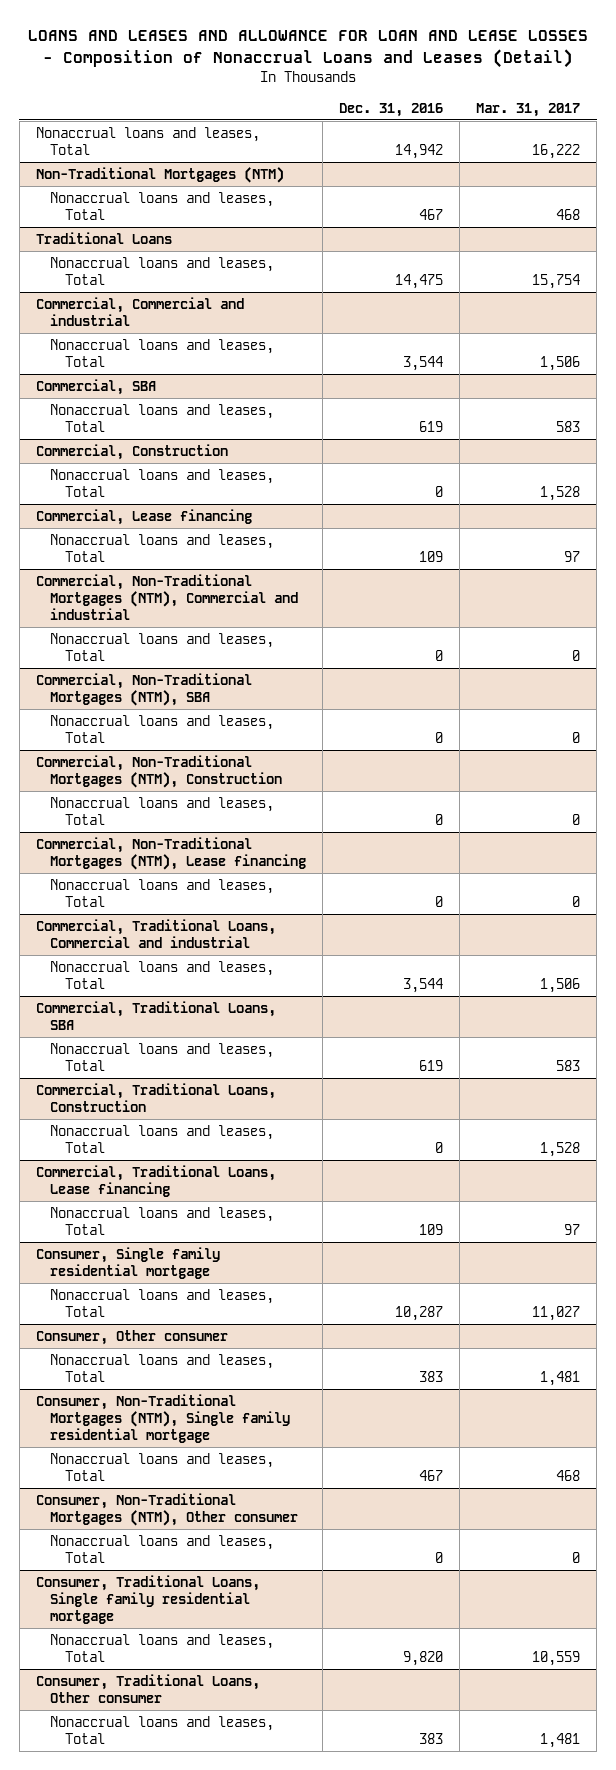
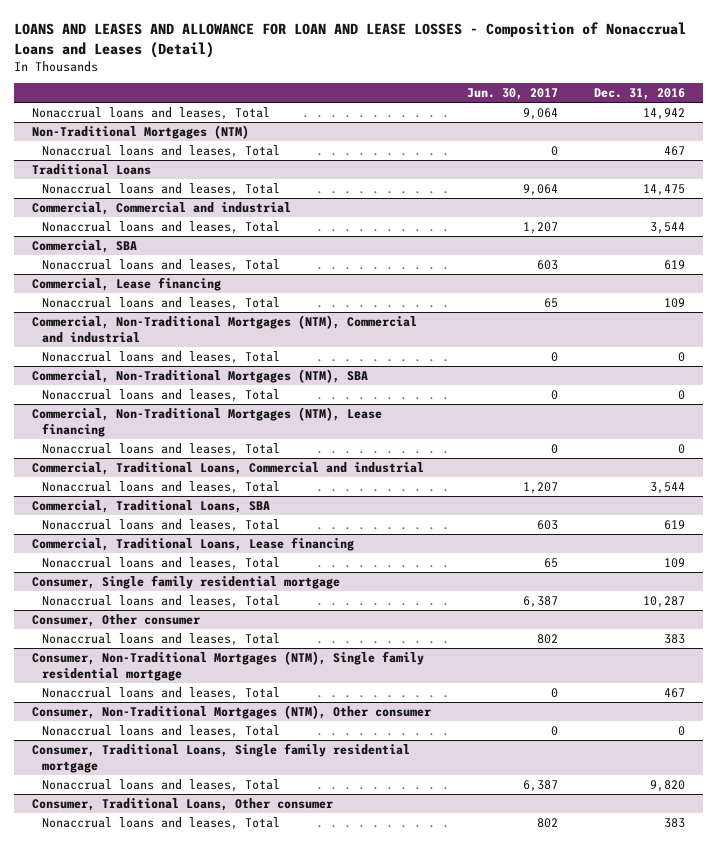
[476,102,581,117] Mar. 31, 2017 -> none
none -> [466,88,558,101] Jun. 30, 2017
[35,443,228,460] Commercial, Construction -> none
[50,468,275,497] Nonaccrual loans and leases, Total -> none
[35,754,283,788] Commercial, Non-Traditional Mortgages (NTM), Construction -> none
[50,796,275,825] Nonaccrual loans and leases, Total -> none
[35,1082,276,1112] Commercial, Traditional Loans, Construction -> none
[50,1124,275,1153] Nonaccrual loans and leases, Total -> none

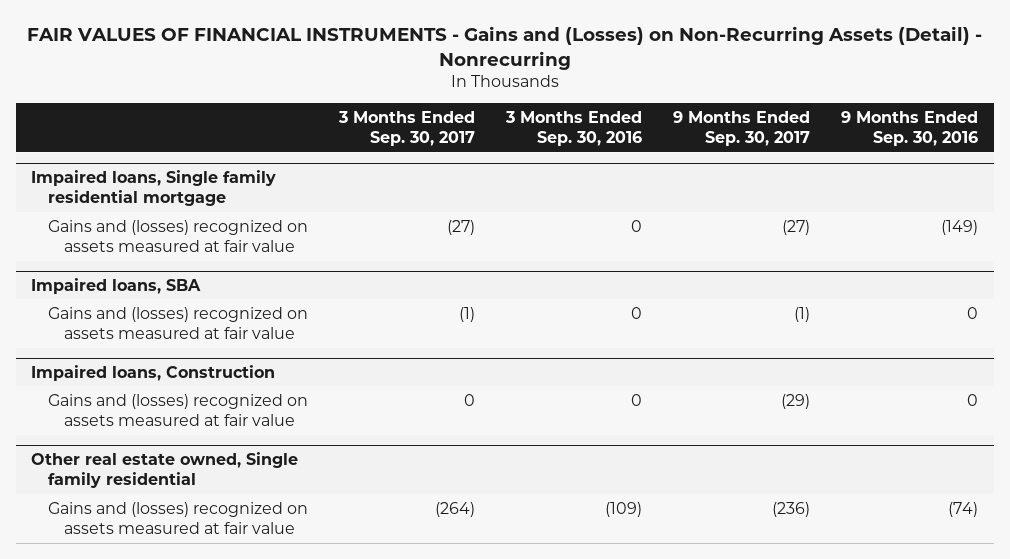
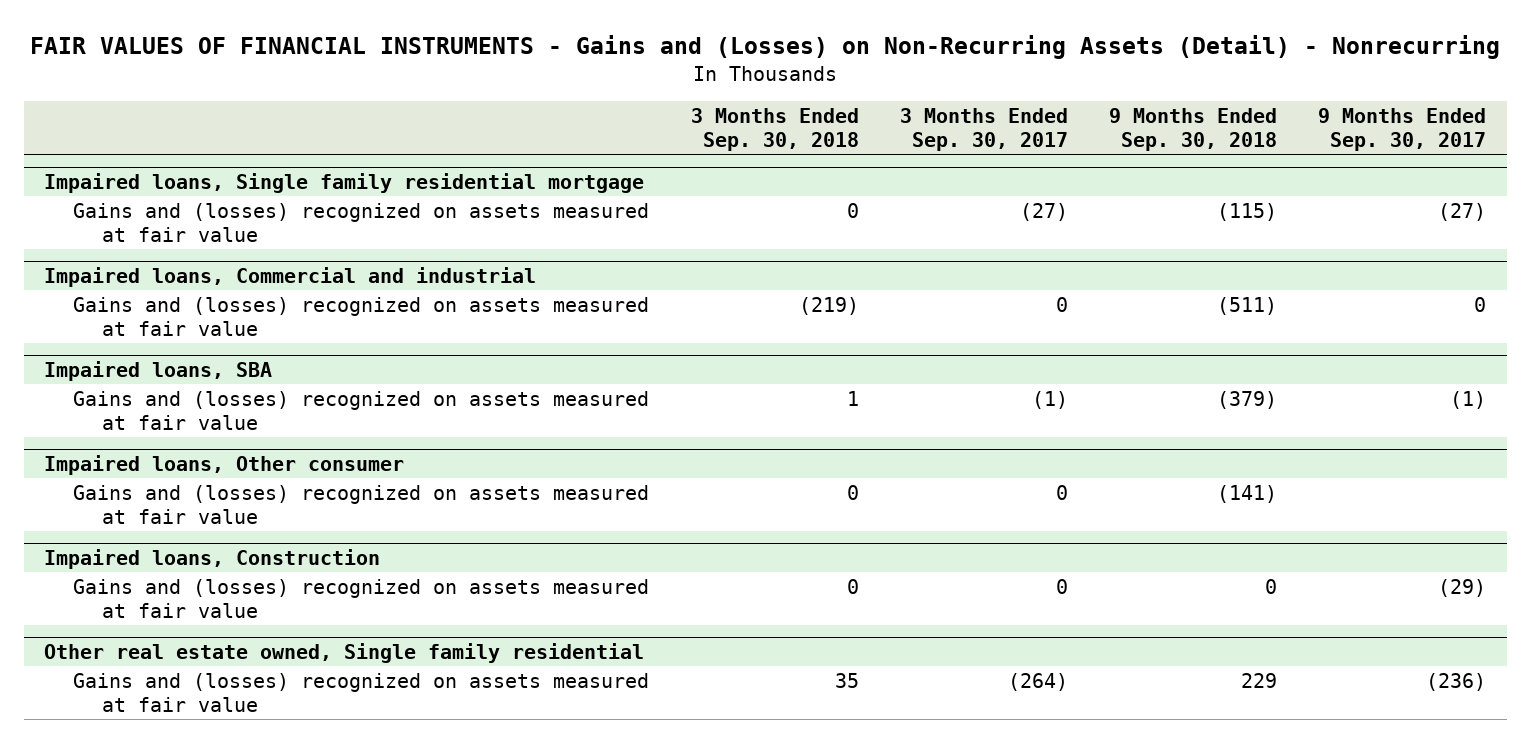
[505,111,643,147] 3 Months Ended Sep. 30, 2016 -> none
[841,111,979,147] 9 Months Ended Sep. 30, 2016 -> none
none -> [690,107,859,151] 3 Months Ended Sep. 30, 2018
none -> [1108,107,1277,151] 9 Months Ended Sep. 30, 2018
none -> [44,266,537,287] Impaired loans, Commercial and industrial
none -> [73,296,650,336] Gains and (losses) recognized on assets measured at fair value
none -> [44,454,405,475] Impaired loans, Other consumer
none -> [73,484,650,524] Gains and (losses) recognized on assets measured at fair value

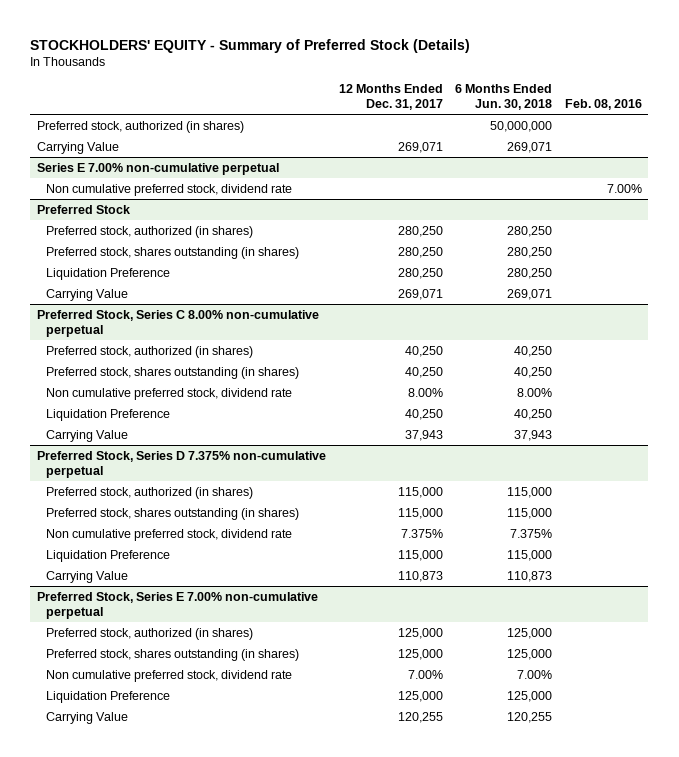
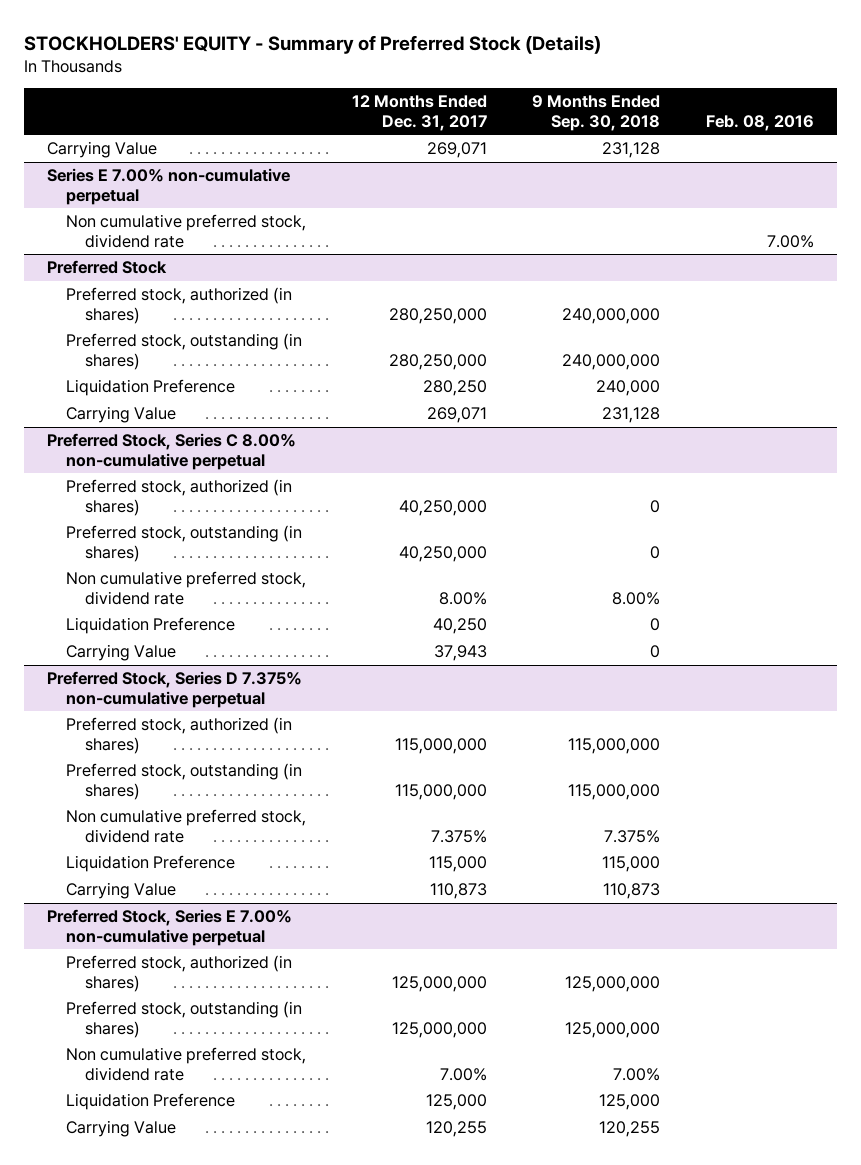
[455,84,553,111] 6 Months Ended Jun. 30, 2018 -> none
none -> [532,95,661,131] 9 Months Ended Sep. 30, 2018
[36,120,244,133] Preferred stock, authorized (in shares) -> none
[397,225,443,237] 280,250 -> [388,307,487,324] 280,250,000
[46,246,300,259] Preferred stock, shares outstanding (in shares) -> [66,333,303,370] Preferred stock, outstanding (in shares)
[397,246,443,258] 280,250 -> [388,353,487,370] 280,250,000
[404,345,443,357] 40,250 -> [398,499,487,516] 40,250,000
[46,366,300,379] Preferred stock, shares outstanding (in shares) -> [66,525,303,562] Preferred stock, outstanding (in shares)
[404,366,443,378] 40,250 -> [398,545,487,562] 40,250,000
[397,486,443,498] 115,000 -> [394,737,487,754] 115,000,000
[46,507,300,520] Preferred stock, shares outstanding (in shares) -> [66,763,303,800] Preferred stock, outstanding (in shares)
[397,507,443,519] 115,000 -> [394,783,487,800] 115,000,000
[397,627,443,639] 125,000 -> [391,975,487,992] 125,000,000
[46,648,300,661] Preferred stock, shares outstanding (in shares) -> [66,1001,303,1038] Preferred stock, outstanding (in shares)
[397,648,443,660] 125,000 -> [391,1021,487,1038] 125,000,000

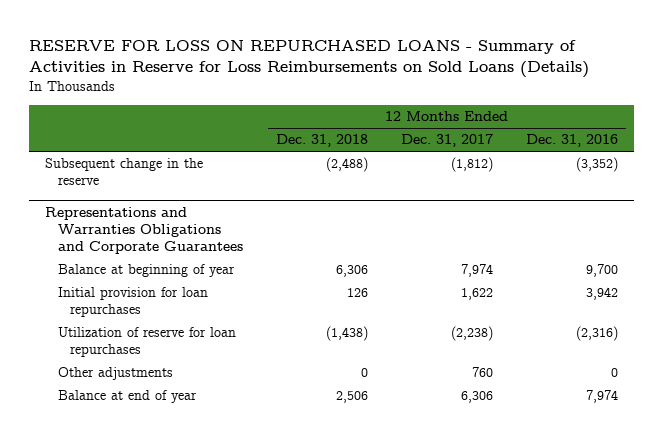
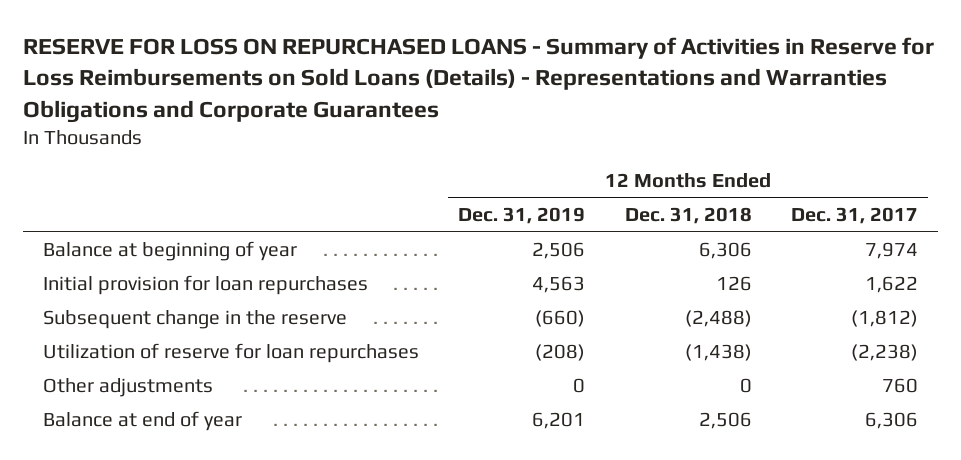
[29,39,590,79] RESERVE FOR LOSS ON REPURCHASED LOANS - Summary of Activities in Reserve for Loss Reimbursements on Sold Loans (Details) -> [23,37,935,123] RESERVE FOR LOSS ON REPURCHASED LOANS - Summary of Activities in Reserve for Loss Reimbursements on Sold Loans (Details) - Representations and Warranties Obligations and Corporate Guarantees
[525,134,618,148] Dec. 31, 2016 -> none
none -> [458,207,586,225] Dec. 31, 2019
[45,206,243,254] Representations and Warranties Obligations and Corporate Guarantees -> none
[45,158,204,186] Subsequent change in the reserve -> [42,310,347,330] Subsequent change in the reserve

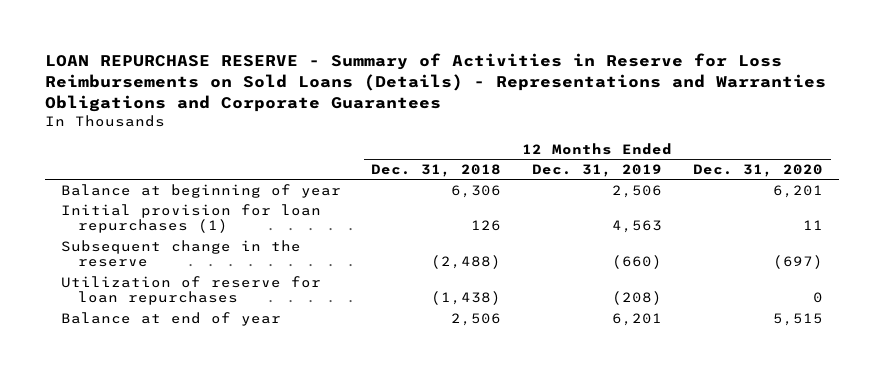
[23,37,935,123] RESERVE FOR LOSS ON REPURCHASED LOANS - Summary of Activities in Reserve for Loss Reimbursements on Sold Loans (Details) - Representations and Warranties Obligations and Corporate Guarantees -> [45,52,827,112] LOAN REPURCHASE RESERVE - Summary of Activities in Reserve for Loss Reimbursements on Sold Loans (Details) - Representations and Warranties Obligations and Corporate Guarantees
[790,207,918,225] Dec. 31, 2017 -> none
none -> [693,163,824,177] Dec. 31, 2020
[42,275,368,296] Initial provision for loan repurchases -> [60,203,321,234] Initial provision for loan repurchases (1)
[42,378,213,398] Other adjustments -> none

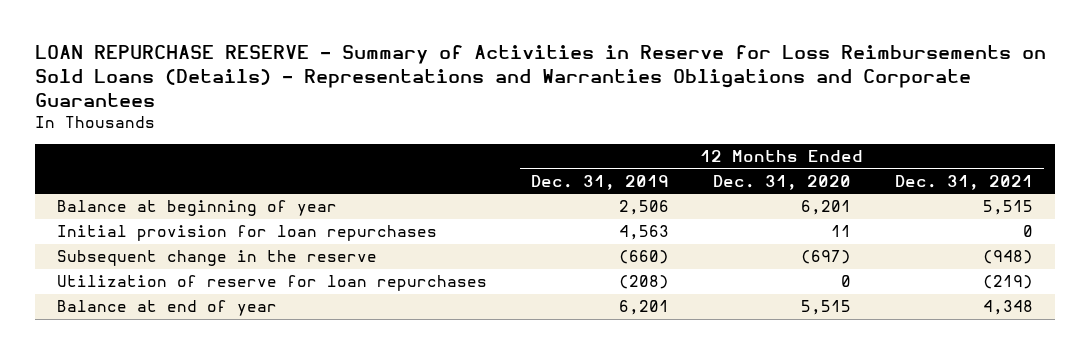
[371,163,502,177] Dec. 31, 2018 -> none
none -> [895,174,1034,190] Dec. 31, 2021
[60,203,321,234] Initial provision for loan repurchases (1) -> [56,225,437,242] Initial provision for loan repurchases

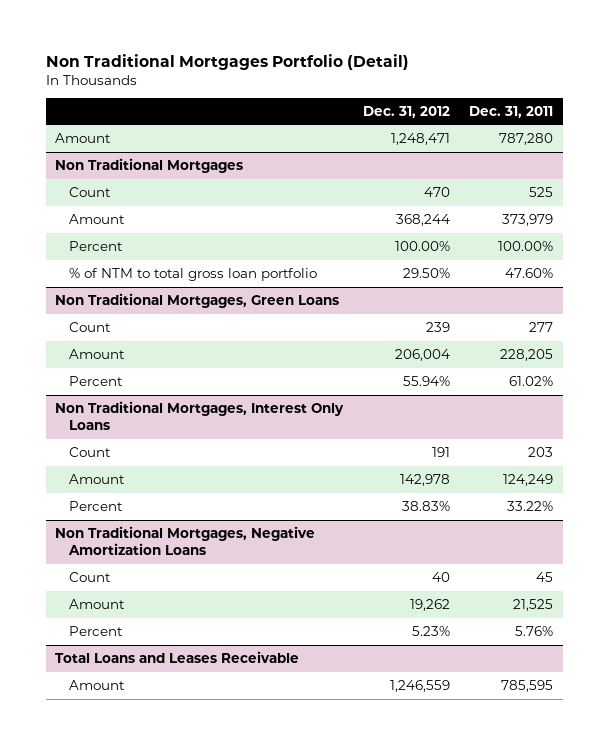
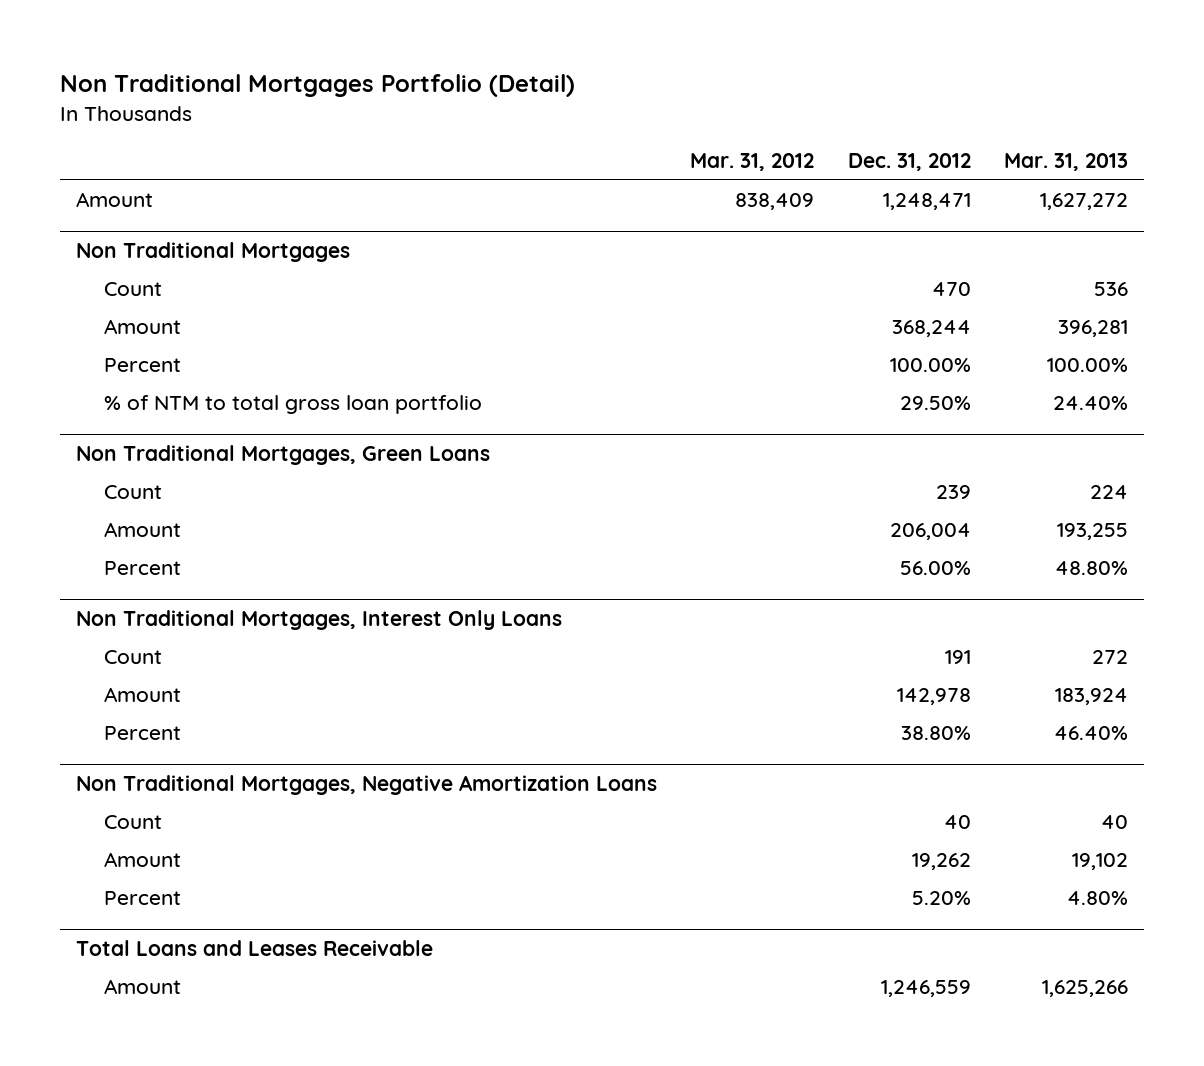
[468,105,553,118] Dec. 31, 2011 -> none
none -> [690,153,815,172] Mar. 31, 2012
none -> [1003,153,1128,172] Mar. 31, 2013
[402,375,450,386] 55.94% -> [899,561,971,576] 56.00%
[401,500,450,511] 38.83% -> [900,726,971,741] 38.80%
[411,625,450,636] 5.23% -> [911,891,971,906] 5.20%

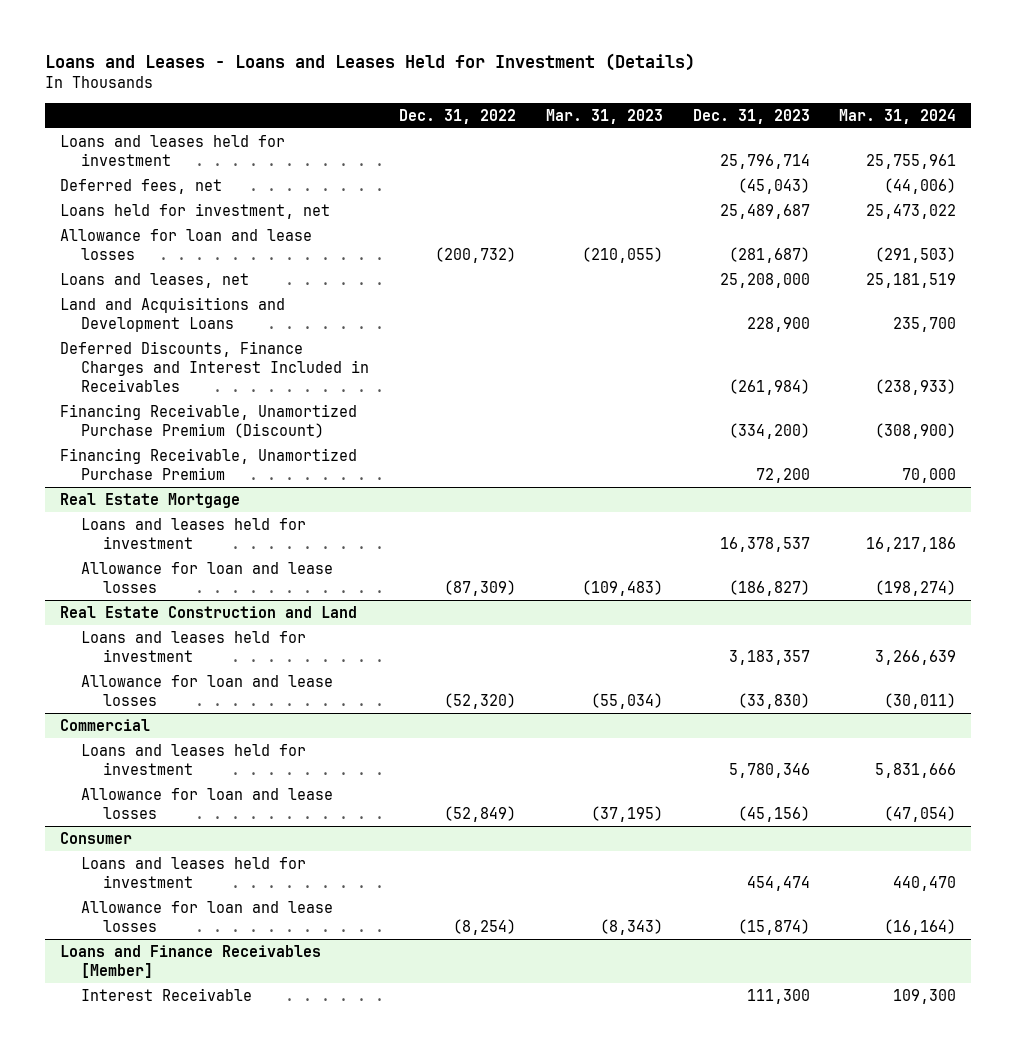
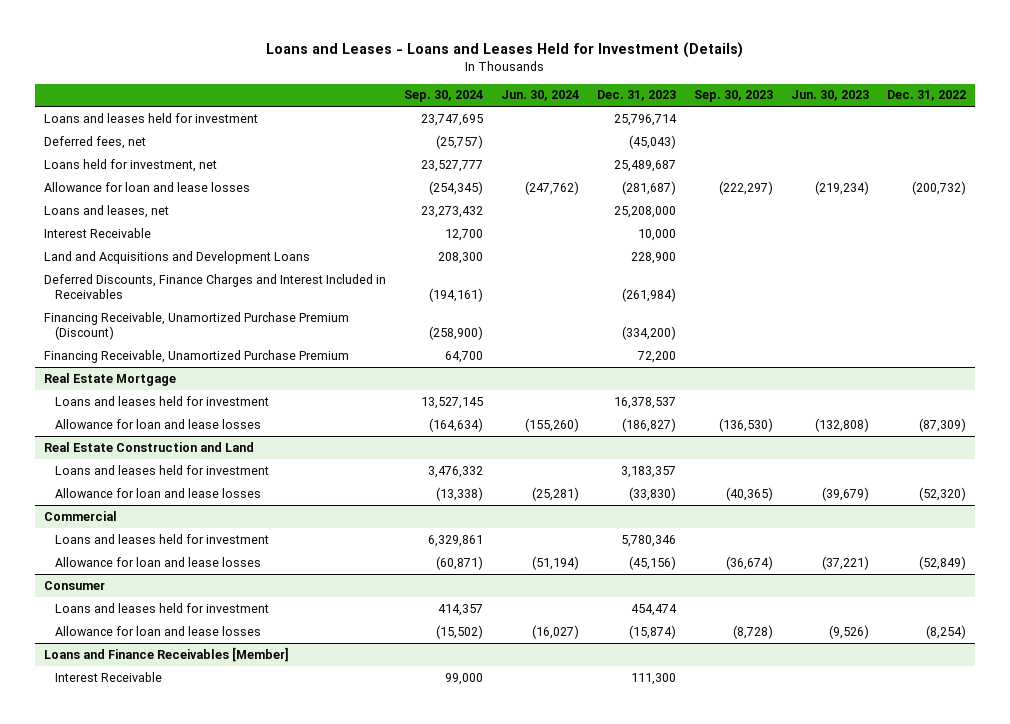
[545,108,663,124] Mar. 31, 2023 -> none
[839,108,957,124] Mar. 31, 2024 -> none
none -> [404,90,484,103] Sep. 30, 2024
none -> [501,90,580,102] Jun. 30, 2024
none -> [694,90,774,103] Sep. 30, 2023
none -> [791,90,870,102] Jun. 30, 2023
none -> [44,227,152,238] Interest Receivable

